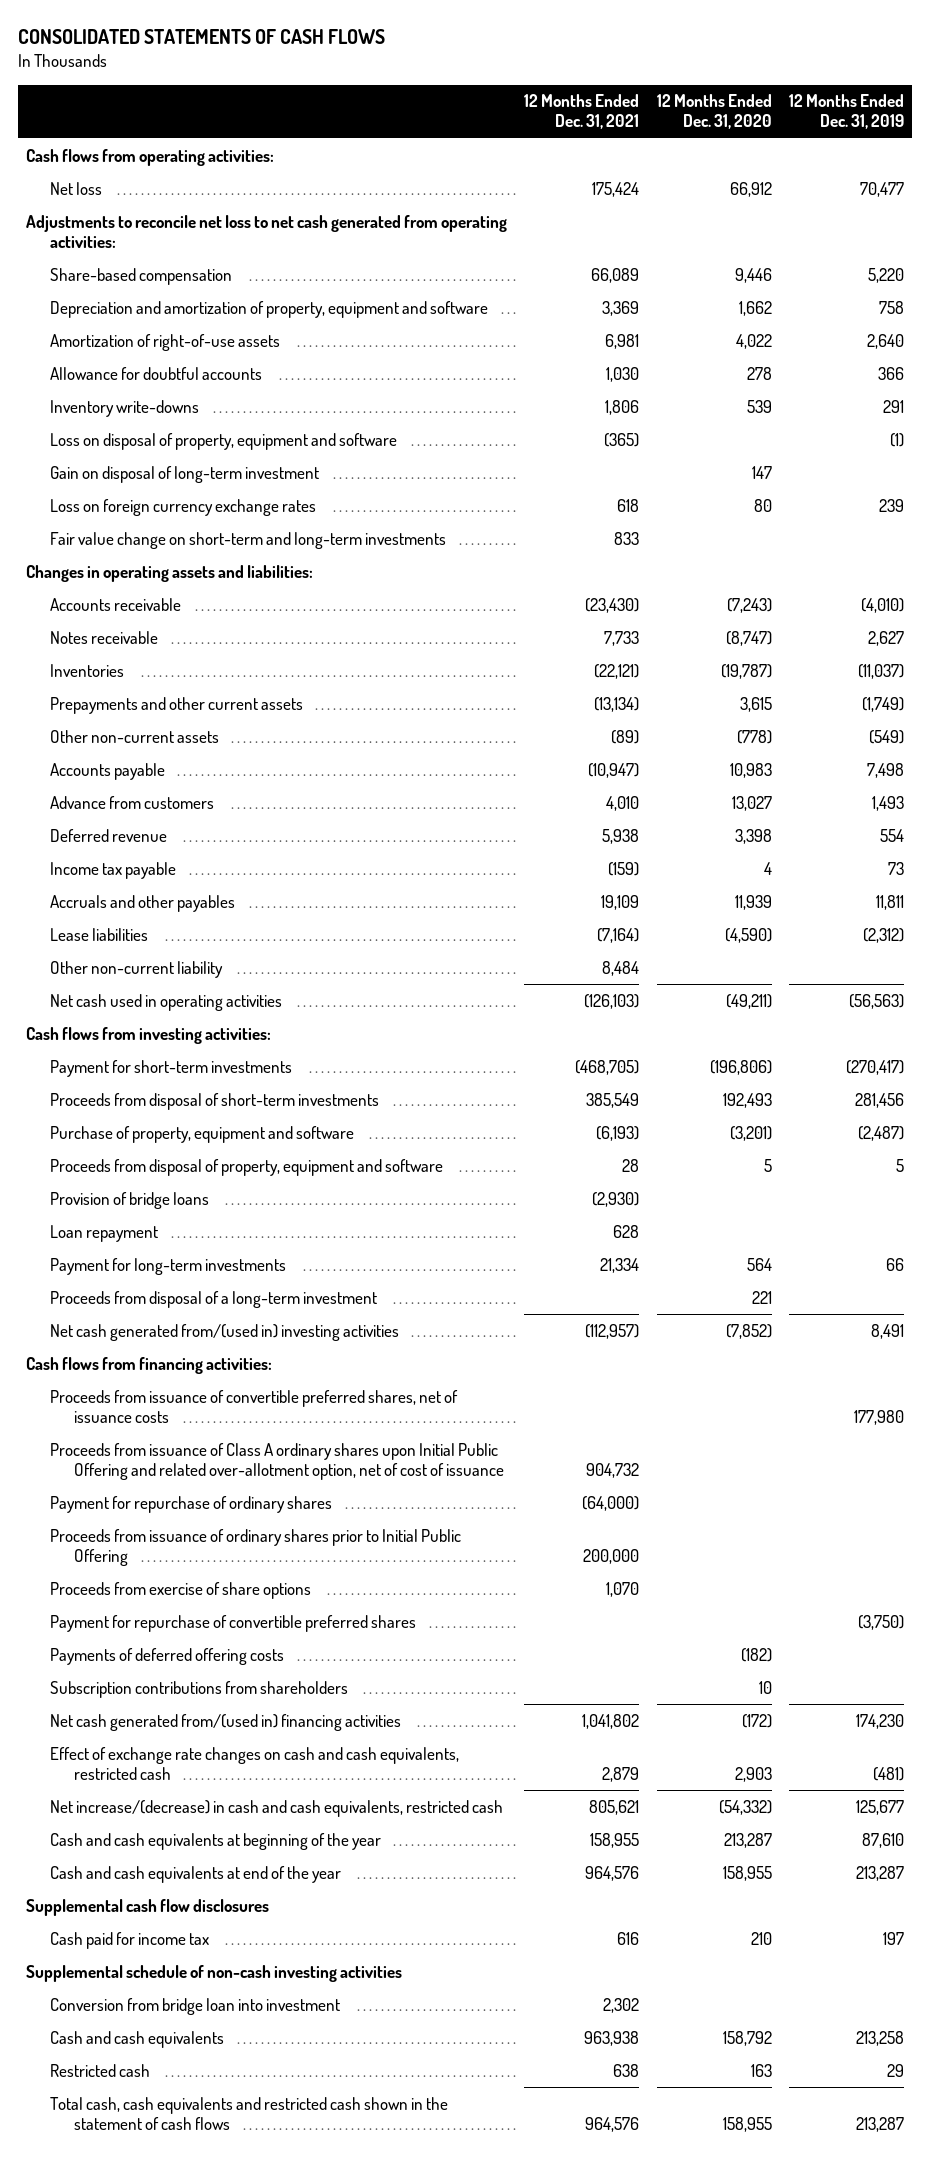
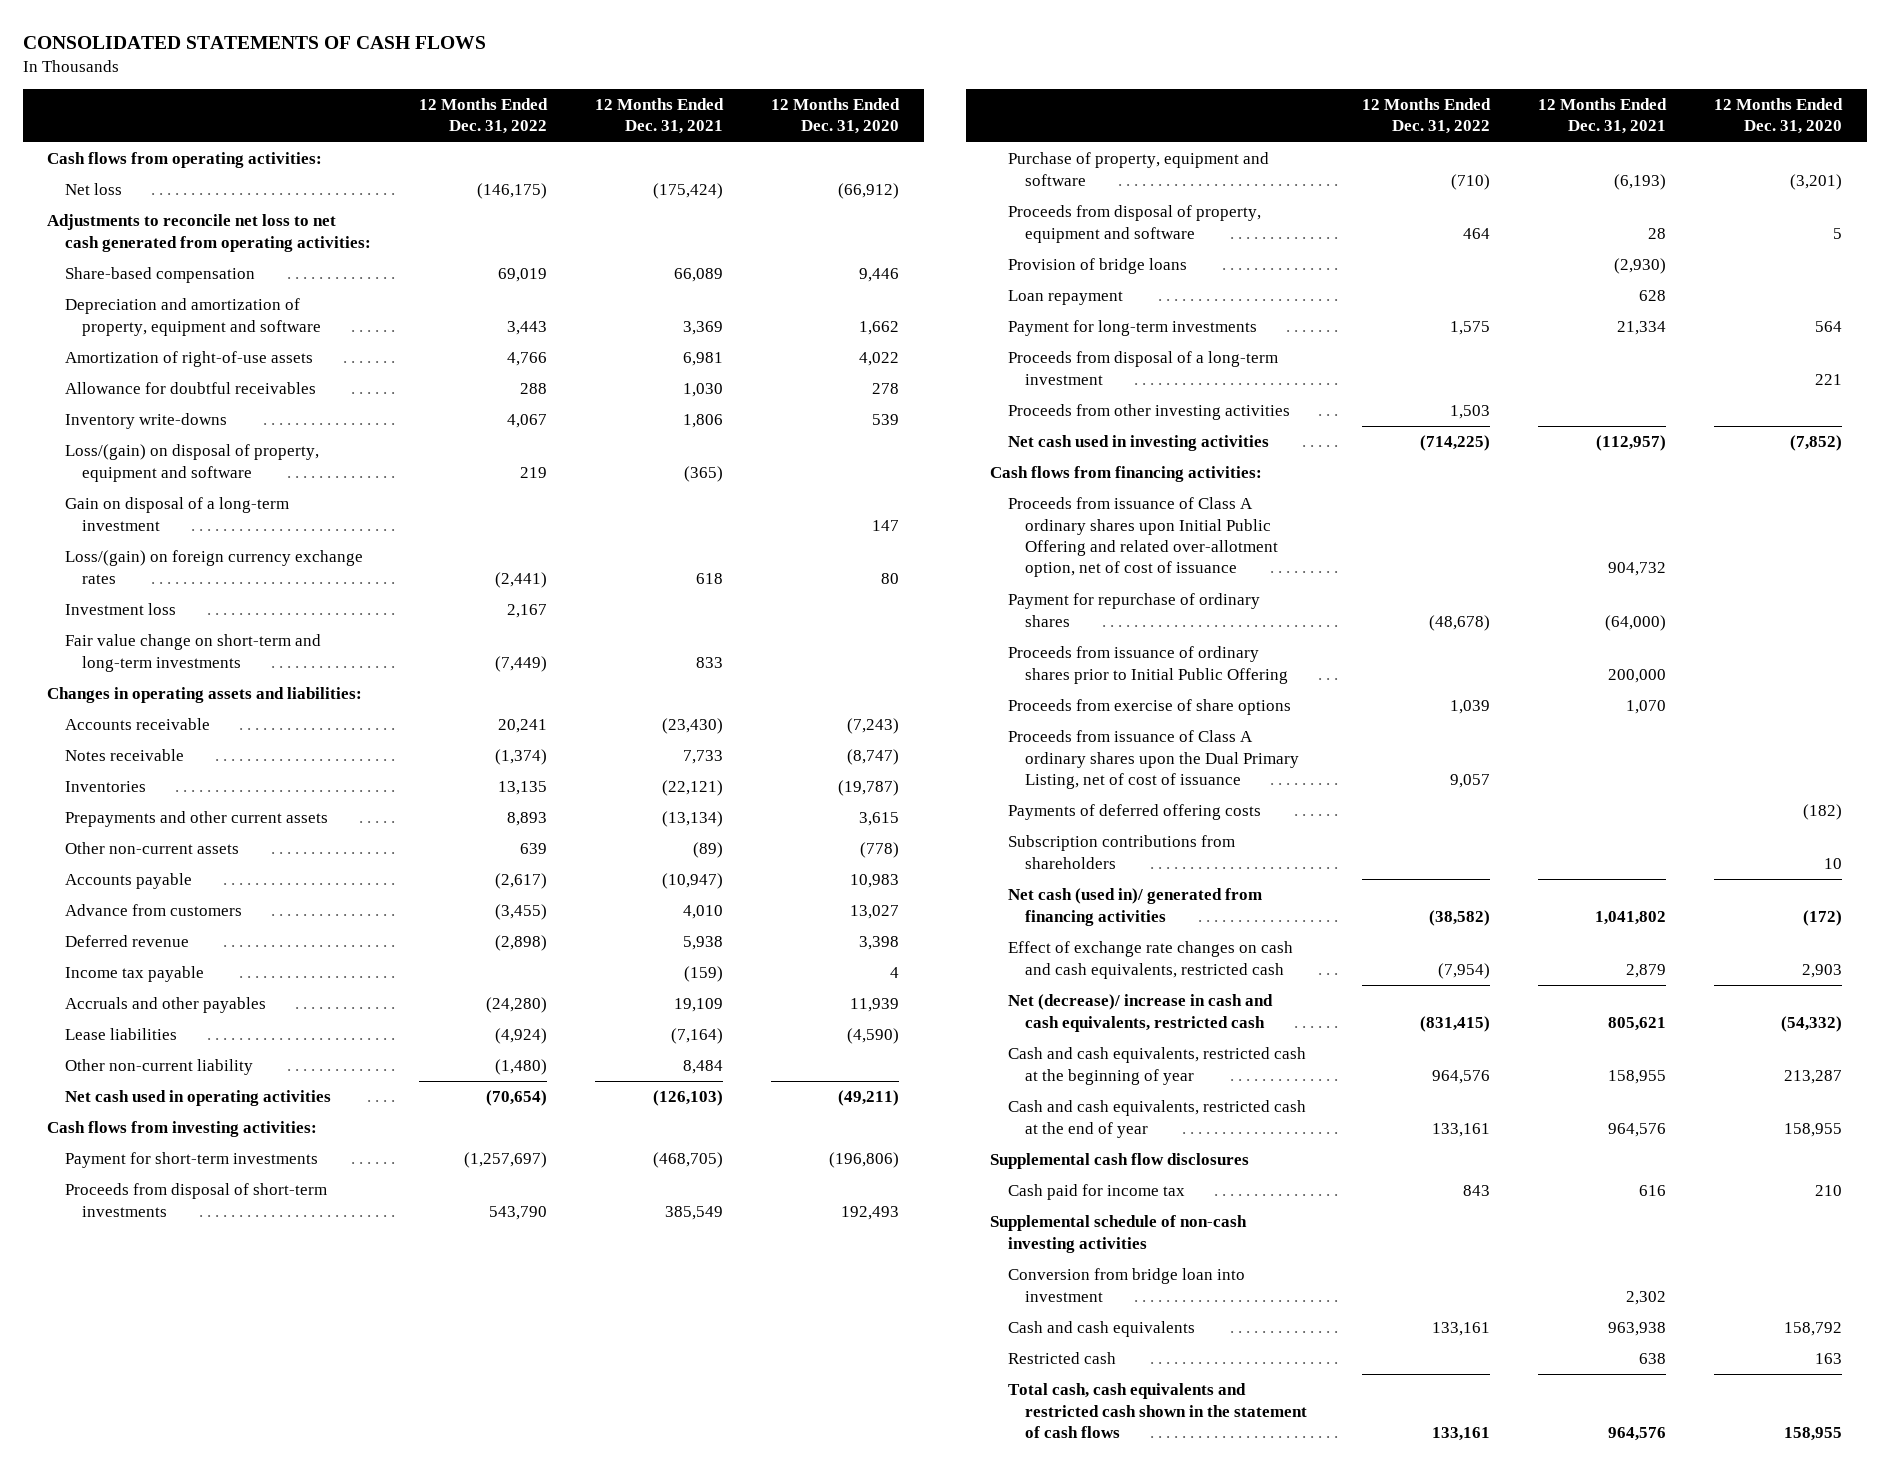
[788,94,904,130] 12 Months Ended Dec. 31, 2019 -> none
none -> [418,97,548,135] 12 Months Ended Dec. 31, 2022
[592,181,640,197] 175,424 -> [653,183,724,200] (175,424)
[729,181,772,197] 66,912 -> [838,183,900,200] (66,912)
[50,366,263,380] Allowance for doubtful accounts -> [64,382,316,395] Allowance for doubtful receivables
[50,432,398,450] Loss on disposal of property, equipment and software -> [64,444,319,482] Loss/(gain) on disposal of property, equipment and software
[50,465,320,483] Gain on disposal of long-term investment -> [64,497,289,531] Gain on disposal of a long-term investment
[50,498,317,516] Loss on foreign currency exchange rates -> [64,550,363,584] Loss/(gain) on foreign currency exchange rates
none -> [64,603,176,616] Investment loss
none -> [1007,404,1290,421] Proceeds from other investing activities
[50,1323,400,1341] Net cash generated from/(used in) investing activities -> [1007,435,1269,452] Net cash used in investing activities
[50,1389,459,1423] Proceeds from issuance of convertible preferred shares, net of issuance costs -> none
[50,1614,417,1632] Payment for repurchase of convertible preferred shares -> none
none -> [1007,730,1300,790] Proceeds from issuance of Class A ordinary shares upon the Dual Primary Listing, net of cost of issuance
[50,1713,402,1731] Net cash generated from/(used in) financing activities -> [1007,888,1262,926] Net cash (used in)/ generated from financing activities
[50,1799,504,1817] Net increase/(decrease) in cash and cash equivalents, restricted cash -> [1007,994,1273,1032] Net (decrease)/ increase in cash and cash equivalents, restricted cash
[50,1832,382,1850] Cash and cash equivalents at beginning of the year -> [1007,1047,1306,1085] Cash and cash equivalents, restricted cash at the beginning of year
[50,1865,342,1883] Cash and cash equivalents at end of the year -> [1007,1100,1306,1138] Cash and cash equivalents, restricted cash at the end of year

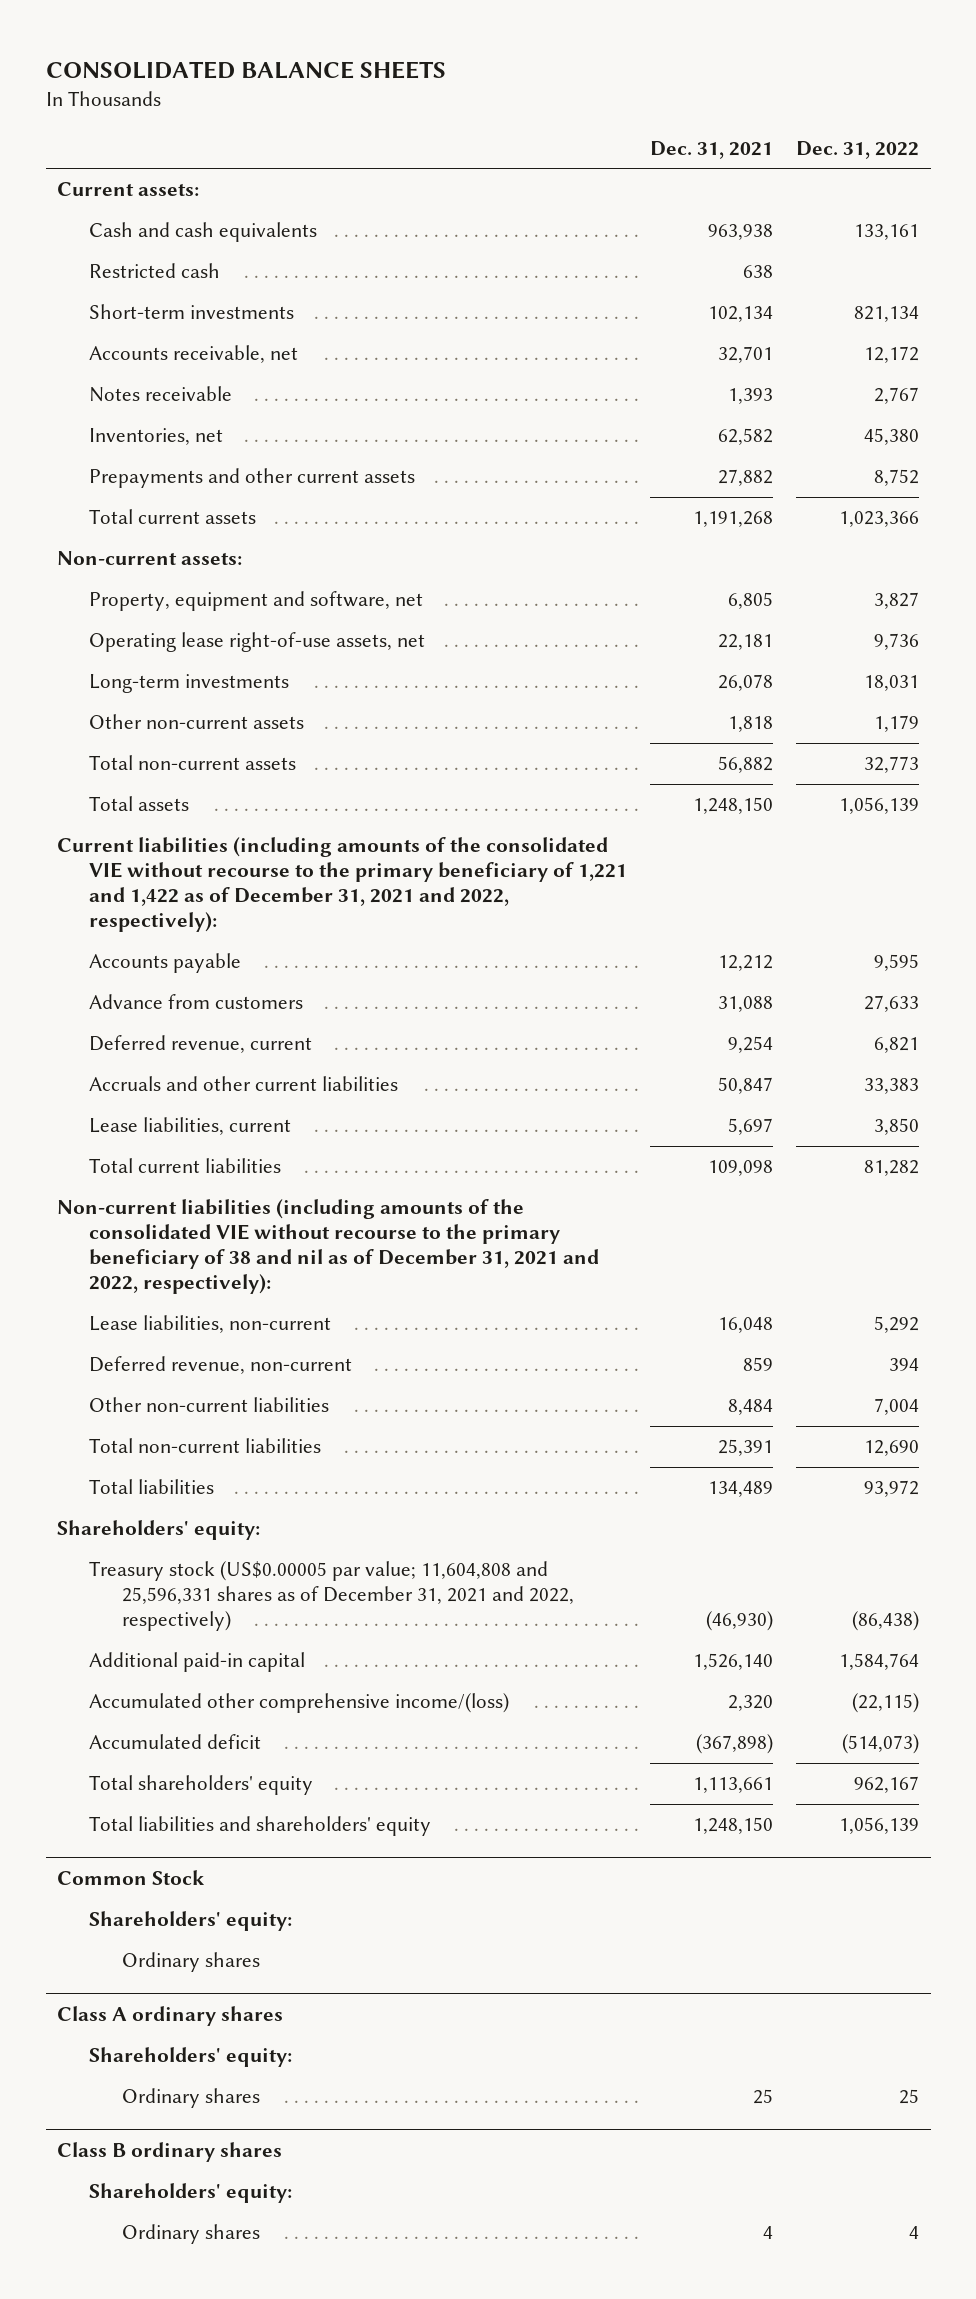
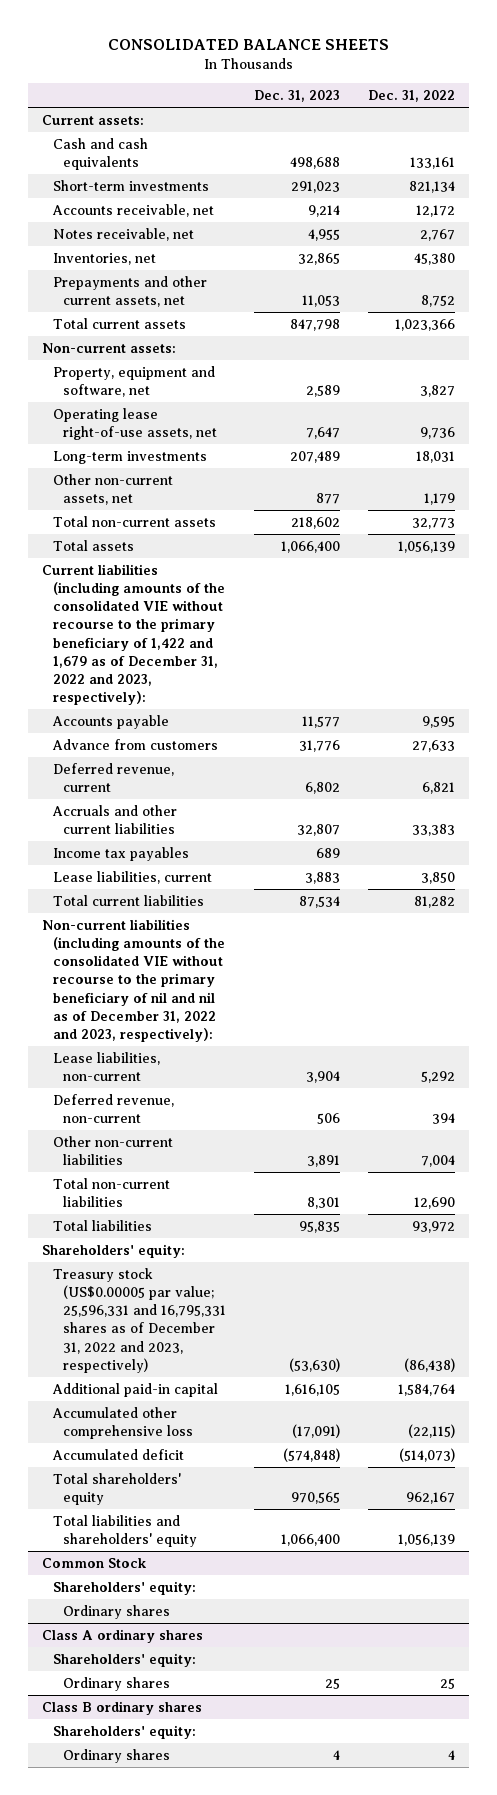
[650,140,774,159] Dec. 31, 2021 -> none
none -> [253,90,340,103] Dec. 31, 2023
[89,263,221,279] Restricted cash -> none
[89,386,233,403] Notes receivable -> [52,227,194,241] Notes receivable, net
[89,468,416,489] Prepayments and other current assets -> [52,275,207,308] Prepayments and other current assets, net
[89,714,305,730] Other non-current assets -> [52,473,173,506] Other non-current assets, net
[57,837,628,933] Current liabilities (including amounts of the consolidated VIE without recourse to the primary beneficiary of 1,221 and 1,422 as of December 31, 2021 and 2022, respectively): -> [42,563,225,706] Current liabilities (including amounts of the consolidated VIE without recourse to the primary beneficiary of 1,422 and 1,679 as of December 31, 2022 and 2023, respectively):
none -> [52,846,189,861] Income tax payables
[57,1199,600,1295] Non-current liabilities (including amounts of the consolidated VIE without recourse to the primary beneficiary of 38 and nil as of December 31, 2021 and 2022, respectively): -> [42,918,225,1042] Non-current liabilities (including amounts of the consolidated VIE without recourse to the primary beneficiary of nil and nil as of December 31, 2022 and 2023, respectively):
[89,1561,574,1632] Treasury stock (US$0.00005 par value; 11,604,808 and 25,596,331 shares as of December 31, 2021 and 2022, respectively) -> [52,1267,227,1373] Treasury stock (US$0.00005 par value; 25,596,331 and 16,795,331 shares as of December 31, 2022 and 2023, respectively)
[89,1693,510,1714] Accumulated other comprehensive income/(loss) -> [51,1406,194,1440] Accumulated other comprehensive loss

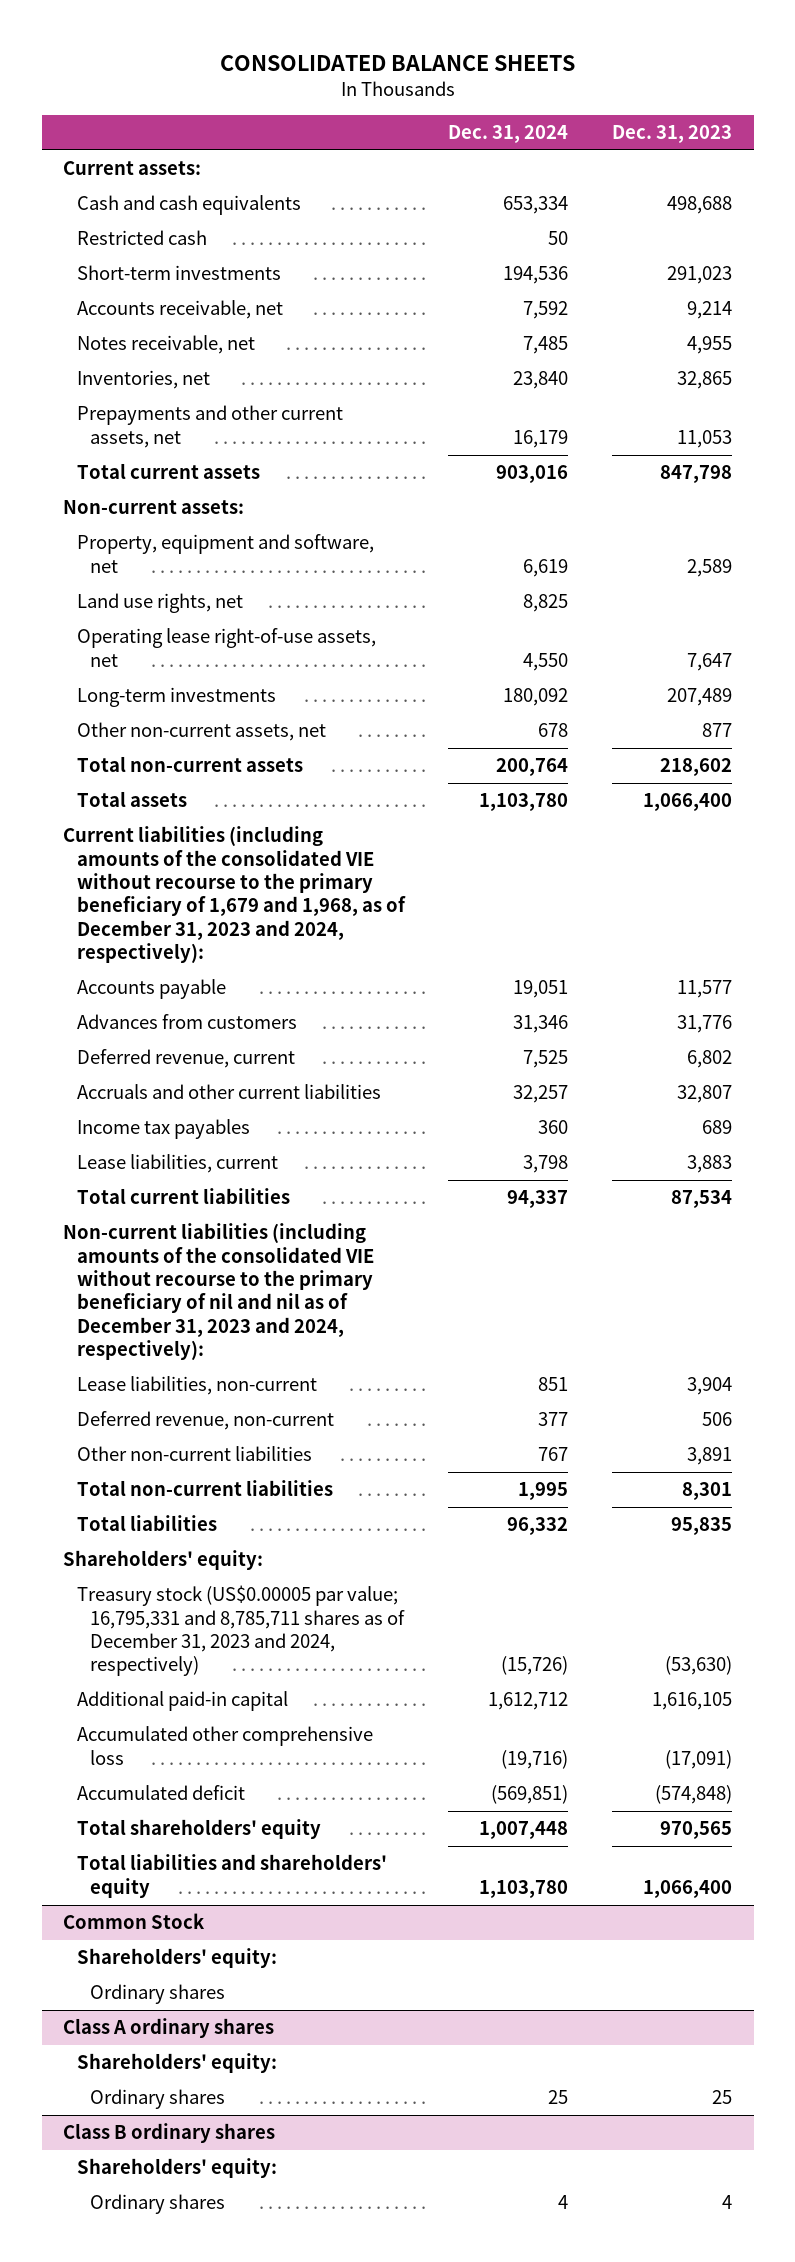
[367,90,455,103] Dec. 31, 2022 -> none
none -> [448,124,569,143] Dec. 31, 2024
none -> [76,230,207,246] Restricted cash
none -> [76,593,243,614] Land use rights, net
[42,563,225,706] Current liabilities (including amounts of the consolidated VIE without recourse to the primary beneficiary of 1,422 and 1,679 as of December 31, 2022 and 2023, respectively): -> [63,826,406,963] Current liabilities (including amounts of the consolidated VIE without recourse to the primary beneficiary of 1,679 and 1,968, as of December 31, 2023 and 2024, respectively):
[51,738,218,750] Advance from customers -> [76,1014,297,1030] Advances from customers
[42,918,225,1042] Non-current liabilities (including amounts of the consolidated VIE without recourse to the primary beneficiary of nil and nil as of December 31, 2022 and 2023, respectively): -> [63,1223,374,1360] Non-current liabilities (including amounts of the consolidated VIE without recourse to the primary beneficiary of nil and nil as of December 31, 2023 and 2024, respectively):
[52,1267,227,1373] Treasury stock (US$0.00005 par value; 25,596,331 and 16,795,331 shares as of December 31, 2022 and 2023, respectively) -> [76,1585,405,1677] Treasury stock (US$0.00005 par value; 16,795,331 and 8,785,711 shares as of December 31, 2023 and 2024, respectively)

